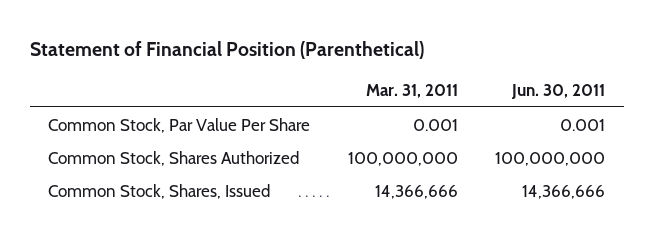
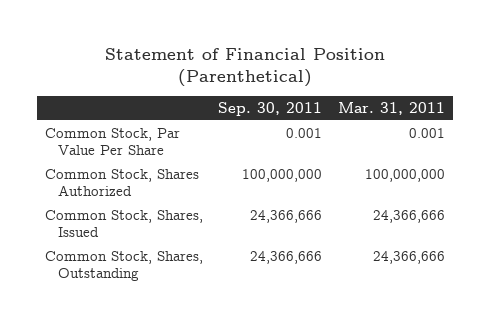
[510,84,605,100] Jun. 30, 2011 -> none
none -> [218,102,323,117] Sep. 30, 2011
[374,184,458,199] 14,366,666 -> [372,209,445,223] 24,366,666
none -> [44,250,203,281] Common Stock, Shares, Outstanding

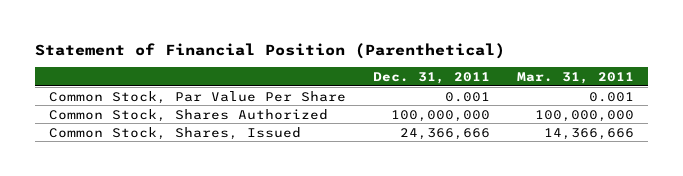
[218,102,323,117] Sep. 30, 2011 -> none
none -> [373,71,491,84] Dec. 31, 2011
[44,250,203,281] Common Stock, Shares, Outstanding -> none
[372,209,445,223] 24,366,666 -> [544,127,635,140] 14,366,666

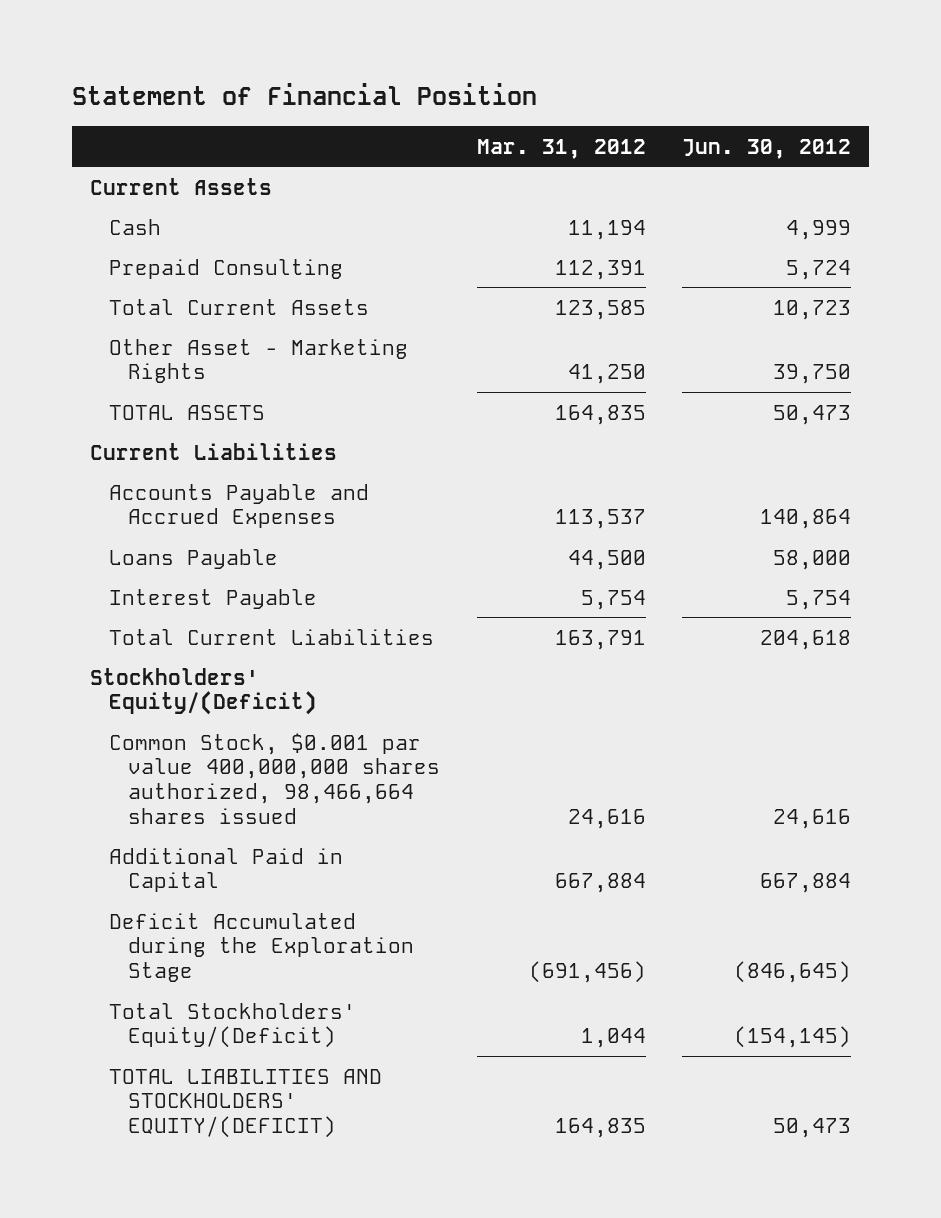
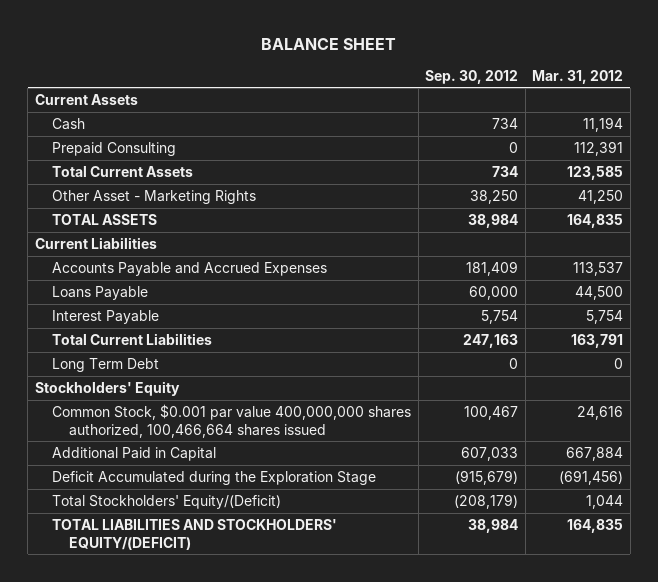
[71,82,537,105] Statement of Financial Position -> [261,37,397,50] BALANCE SHEET
[682,138,852,159] Jun. 30, 2012 -> none
none -> [425,69,519,84] Sep. 30, 2012
none -> [52,357,160,372] Long Term Debt
[90,667,318,716] Stockholders' Equity/(Deficit) -> [35,380,181,396] Stockholders' Equity
[109,732,441,824] Common Stock, $0.001 par value 400,000,000 shares authorized, 98,466,664 shares issued -> [52,403,412,438] Common Stock, $0.001 par value 400,000,000 shares authorized, 100,466,664 shares issued

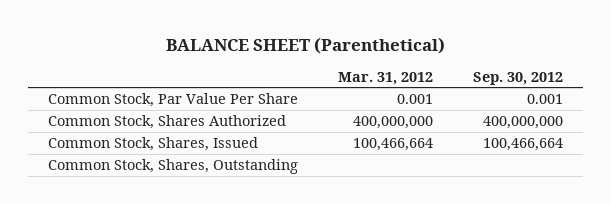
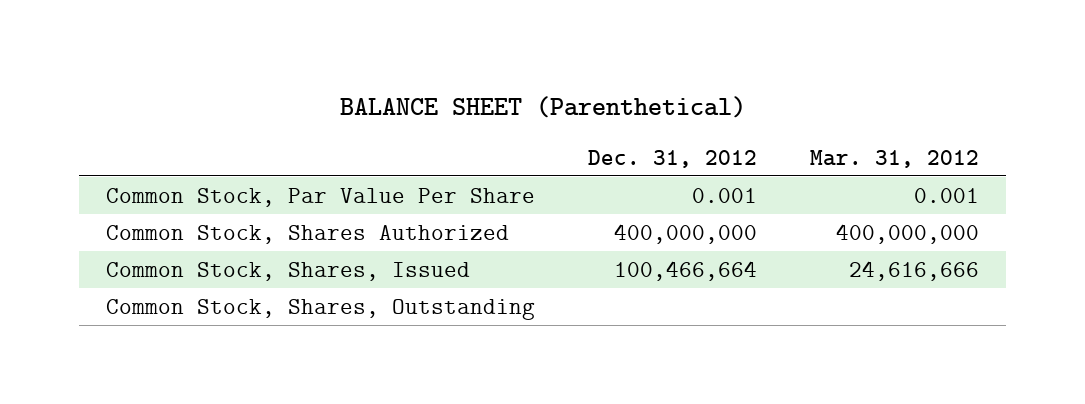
[473,71,564,85] Sep. 30, 2012 -> none
none -> [588,149,758,168] Dec. 31, 2012
[353,138,434,152] 100,466,664 -> [849,260,980,281] 24,616,666

